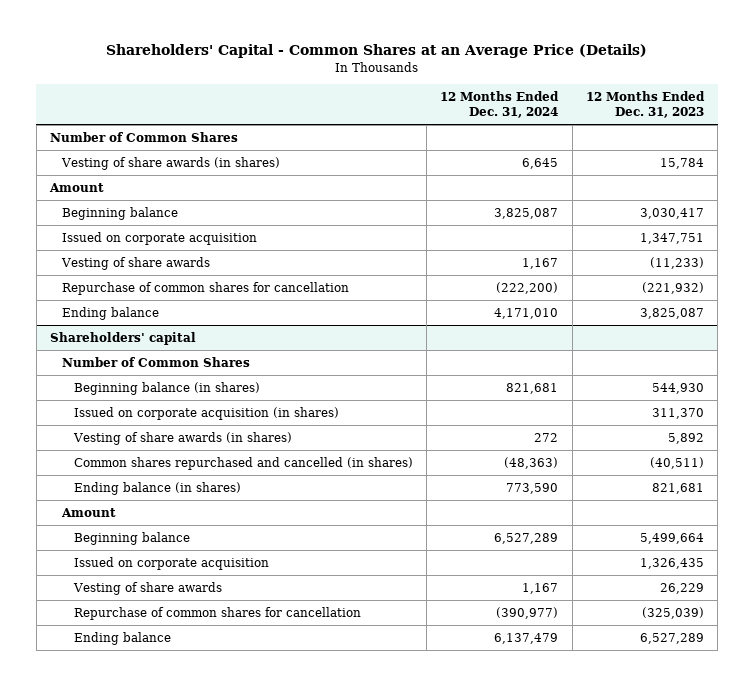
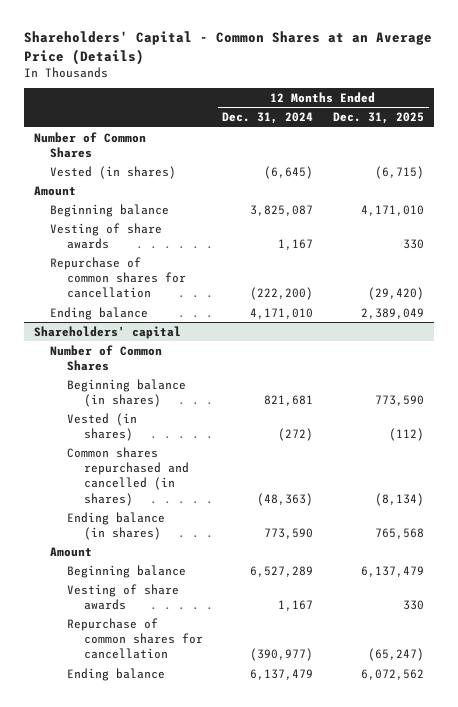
[585,90,705,119] 12 Months Ended Dec. 31, 2023 -> none
none -> [333,112,425,125] Dec. 31, 2025
[60,156,280,170] Vesting of share awards (in shares) -> [50,165,177,179] Vested (in shares)
[522,157,559,169] 6,645 -> [264,165,314,179] (6,645)
[61,231,257,245] Issued on corporate acquisition -> none
[73,406,339,420] Issued on corporate acquisition (in shares) -> none
[72,431,292,445] Vesting of share awards (in shares) -> [67,412,138,441] Vested (in shares)
[534,432,559,442] 272 -> [278,427,314,441] (272)
[73,556,269,570] Issued on corporate acquisition -> none

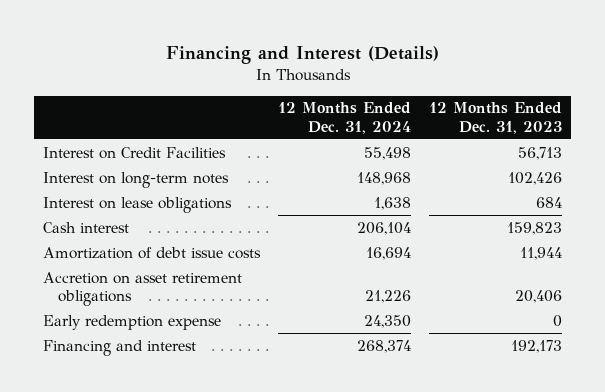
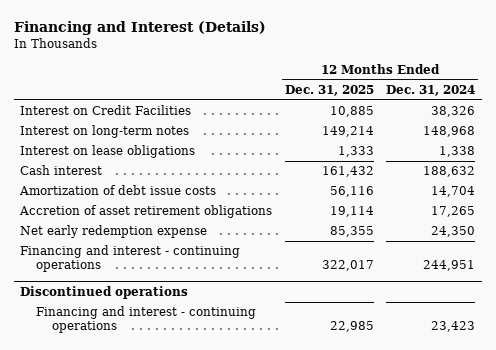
[429,102,563,134] 12 Months Ended Dec. 31, 2023 -> none
none -> [284,84,374,96] Dec. 31, 2025
[364,146,412,160] 55,498 -> [431,106,476,118] 38,326
[374,196,412,210] 1,638 -> [439,146,476,158] 1,338
[357,221,412,235] 206,104 -> [423,166,476,178] 188,632
[366,246,412,260] 16,694 -> [431,186,476,198] 14,704
[43,271,243,307] Accretion on asset retirement obligations -> [19,205,273,219] Accretion of asset retirement obligations
[365,290,412,304] 21,226 -> [431,206,476,218] 17,265
[43,314,222,330] Early redemption expense -> [20,225,208,239] Net early redemption expense
[43,339,197,356] Financing and interest -> [20,245,241,272] Financing and interest - continuing operations
[357,339,412,353] 268,374 -> [423,259,476,271] 244,951
none -> [20,286,189,300] Discontinued operations
none -> [36,306,257,333] Financing and interest - continuing operations

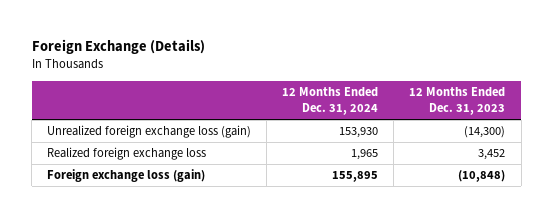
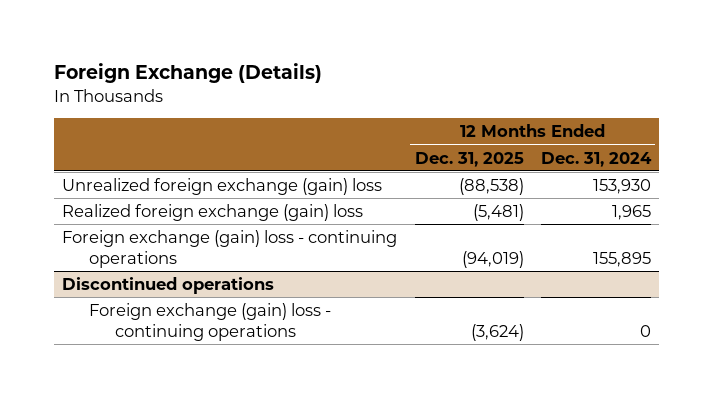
[409,87,506,116] 12 Months Ended Dec. 31, 2023 -> none
none -> [414,151,524,167] Dec. 31, 2025
[47,125,252,139] Unrealized foreign exchange loss (gain) -> [62,177,383,195] Unrealized foreign exchange (gain) loss
[47,147,207,161] Realized foreign exchange loss -> [62,203,364,221] Realized foreign exchange (gain) loss
[47,169,206,183] Foreign exchange loss (gain) -> [62,229,398,268] Foreign exchange (gain) loss - continuing operations
none -> [62,276,275,294] Discontinued operations
none -> [88,302,331,341] Foreign exchange (gain) loss - continuing operations

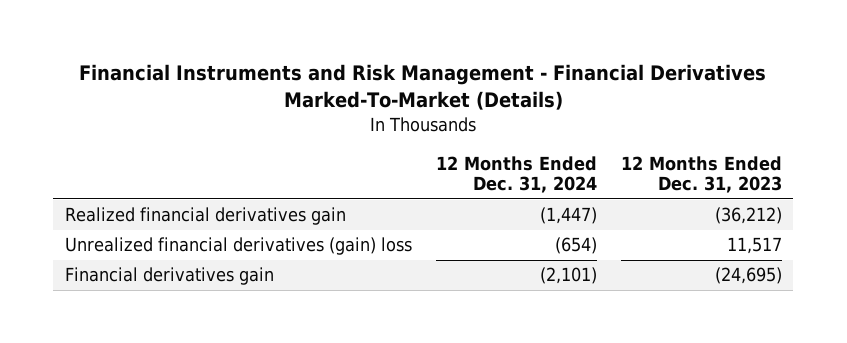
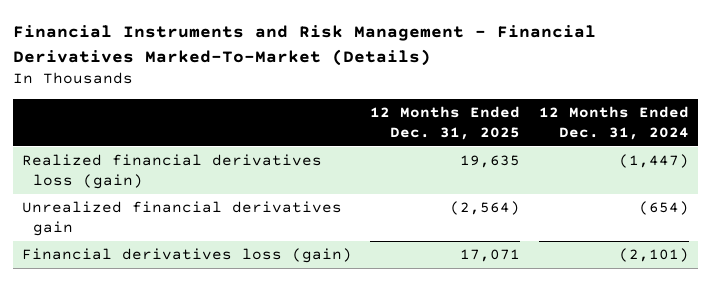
[620,155,782,194] 12 Months Ended Dec. 31, 2023 -> none
none -> [370,106,521,140] 12 Months Ended Dec. 31, 2025
[65,207,347,226] Realized financial derivatives gain -> [21,154,322,189] Realized financial derivatives loss (gain)
[65,237,413,256] Unrealized financial derivatives (gain) loss -> [21,201,342,236] Unrealized financial derivatives gain
[65,267,275,286] Financial derivatives gain -> [21,248,352,264] Financial derivatives loss (gain)

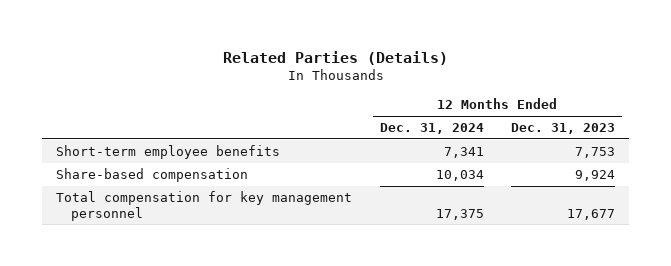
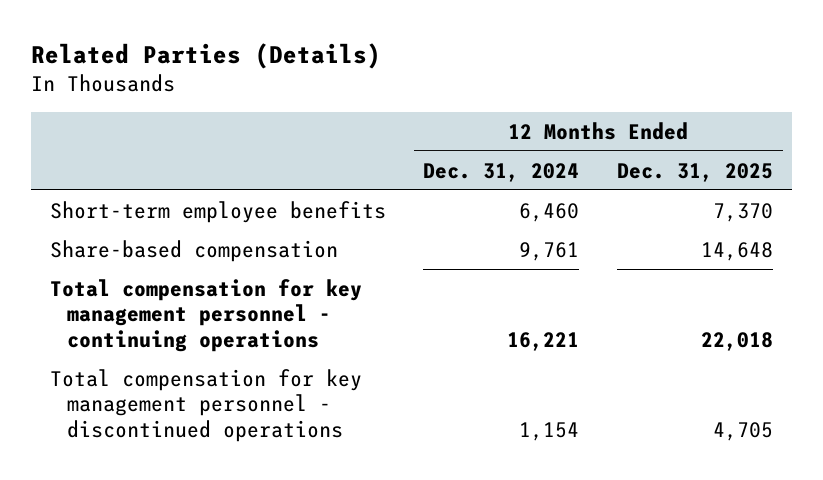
[511,123,616,135] Dec. 31, 2023 -> none
none -> [617,162,774,182] Dec. 31, 2025
[443,147,484,159] 7,341 -> [519,202,580,222] 6,460
[435,170,484,182] 10,034 -> [519,241,580,261] 9,761
[55,191,352,221] Total compensation for key management personnel -> [49,278,362,353] Total compensation for key management personnel - continuing operations
[435,208,484,220] 17,375 -> [507,332,580,352] 16,221
none -> [49,368,362,443] Total compensation for key management personnel - discontinued operations

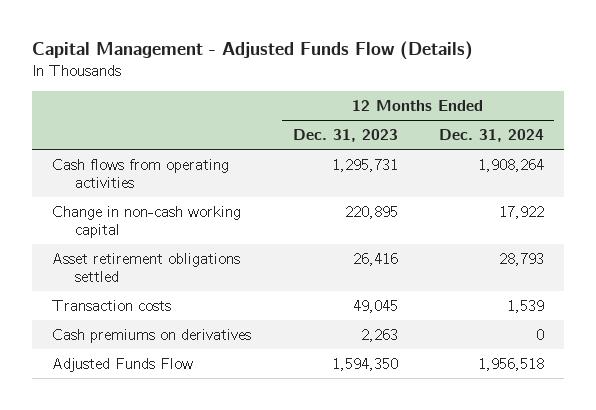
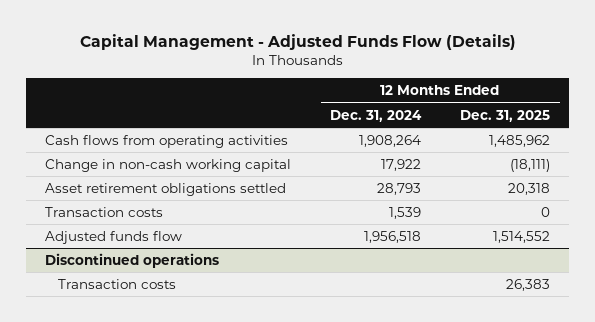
[292,129,398,143] Dec. 31, 2023 -> none
none -> [459,109,550,122] Dec. 31, 2025
[52,328,252,343] Cash premiums on derivatives -> none
[52,357,194,372] Adjusted Funds Flow -> [45,230,183,244] Adjusted funds flow
none -> [45,252,220,268] Discontinued operations
none -> [58,278,177,289] Transaction costs

